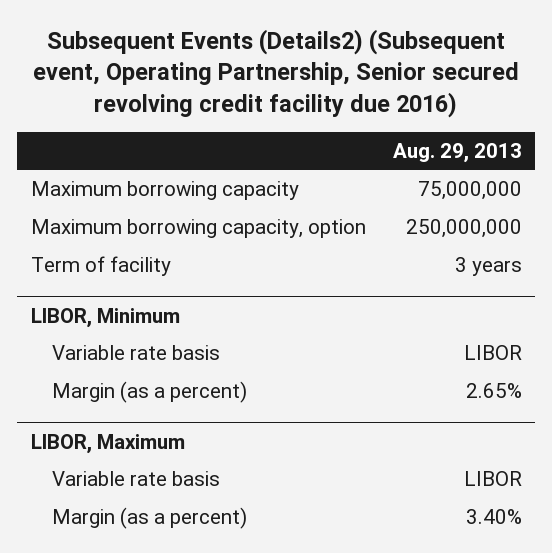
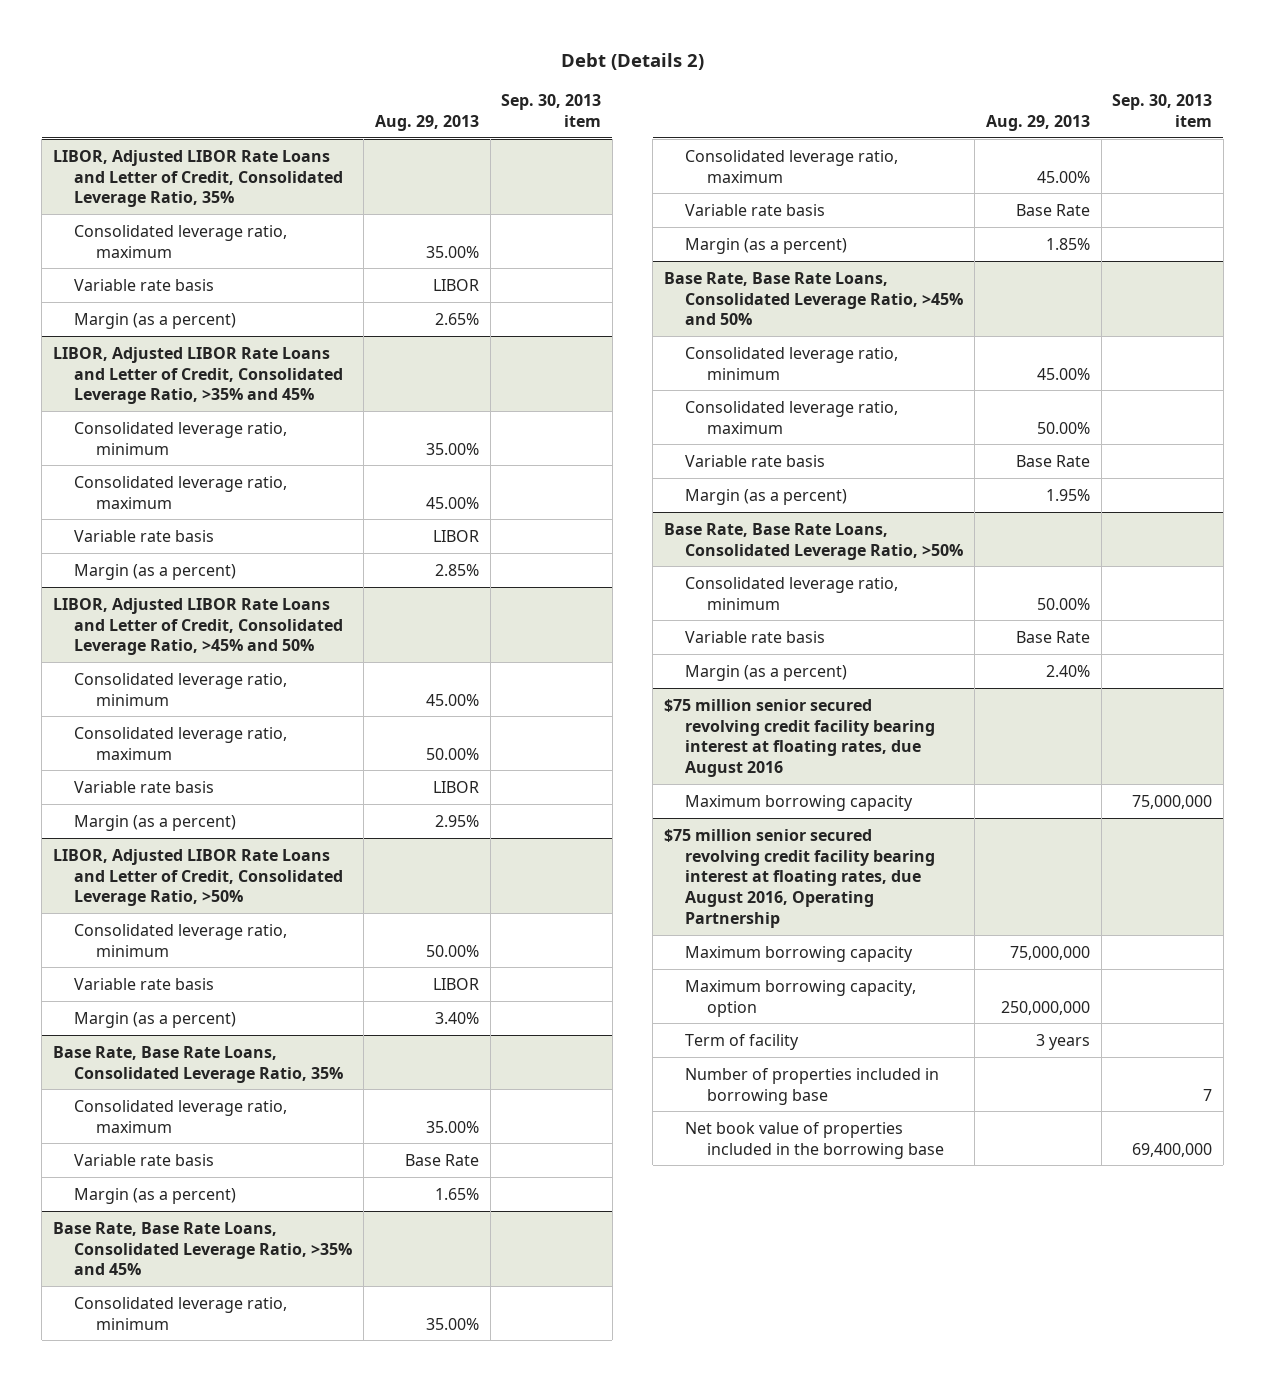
[33,28,520,118] Subsequent Events (Details2) (Subsequent event, Operating Partnership, Senior secured revolving credit facility due 2016) -> [560,53,704,71] Debt (Details 2)
none -> [501,93,602,127] Sep. 30, 2013 item
[30,180,299,200] Maximum borrowing capacity -> none
[30,218,366,238] Maximum borrowing capacity, option -> none
[30,255,171,276] Term of facility -> none
[30,307,180,328] LIBOR, Minimum -> none
none -> [53,149,344,208] LIBOR, Adjusted LIBOR Rate Loans and Letter of Credit, Consolidated Leverage Ratio, 35%
none -> [74,224,288,258] Consolidated leverage ratio, maximum
[30,433,185,454] LIBOR, Maximum -> none
none -> [53,346,344,405] LIBOR, Adjusted LIBOR Rate Loans and Letter of Credit, Consolidated Leverage Ratio, >35% and 45%
none -> [74,421,288,455] Consolidated leverage ratio, minimum
none -> [74,475,288,509] Consolidated leverage ratio, maximum
none -> [74,563,237,580] Margin (as a percent)
none -> [53,597,344,656] LIBOR, Adjusted LIBOR Rate Loans and Letter of Credit, Consolidated Leverage Ratio, >45% and 50%
none -> [74,672,288,706] Consolidated leverage ratio, minimum
none -> [74,726,288,760] Consolidated leverage ratio, maximum
none -> [74,780,215,793] Variable rate basis
none -> [74,814,237,831] Margin (as a percent)
none -> [53,848,344,907] LIBOR, Adjusted LIBOR Rate Loans and Letter of Credit, Consolidated Leverage Ratio, >50%
none -> [74,923,288,957] Consolidated leverage ratio, minimum
none -> [74,977,215,990] Variable rate basis
none -> [53,1045,344,1083] Base Rate, Base Rate Loans, Consolidated Leverage Ratio, 35%
none -> [74,1099,288,1133] Consolidated leverage ratio, maximum
none -> [74,1153,215,1166] Variable rate basis
none -> [74,1187,237,1204] Margin (as a percent)
none -> [53,1221,353,1276] Base Rate, Base Rate Loans, Consolidated Leverage Ratio, >35% and 45%
none -> [74,1296,288,1330] Consolidated leverage ratio, minimum
none -> [685,149,899,183] Consolidated leverage ratio, maximum
none -> [685,203,826,216] Variable rate basis
none -> [685,237,848,254] Margin (as a percent)
none -> [664,271,964,326] Base Rate, Base Rate Loans, Consolidated Leverage Ratio, >45% and 50%
none -> [685,346,899,380] Consolidated leverage ratio, minimum
none -> [685,400,899,434] Consolidated leverage ratio, maximum
none -> [685,454,826,467] Variable rate basis
none -> [685,488,848,505] Margin (as a percent)
none -> [664,522,964,560] Base Rate, Base Rate Loans, Consolidated Leverage Ratio, >50%
none -> [685,576,899,610] Consolidated leverage ratio, minimum
none -> [685,630,826,643] Variable rate basis
none -> [685,664,848,681] Margin (as a percent)
none -> [664,698,936,778] $75 million senior secured revolving credit facility bearing interest at floating rates, due August 2016
none -> [685,794,914,811] Maximum borrowing capacity
none -> [664,828,936,929] $75 million senior secured revolving credit facility bearing interest at floating rates, due August 2016, Operating Partnership
none -> [685,945,914,962] Maximum borrowing capacity
none -> [685,979,917,1017] Maximum borrowing capacity, option
none -> [685,1033,800,1050] Term of facility
none -> [685,1067,940,1105] Number of properties included in borrowing base
none -> [685,1121,944,1159] Net book value of properties included in the borrowing base

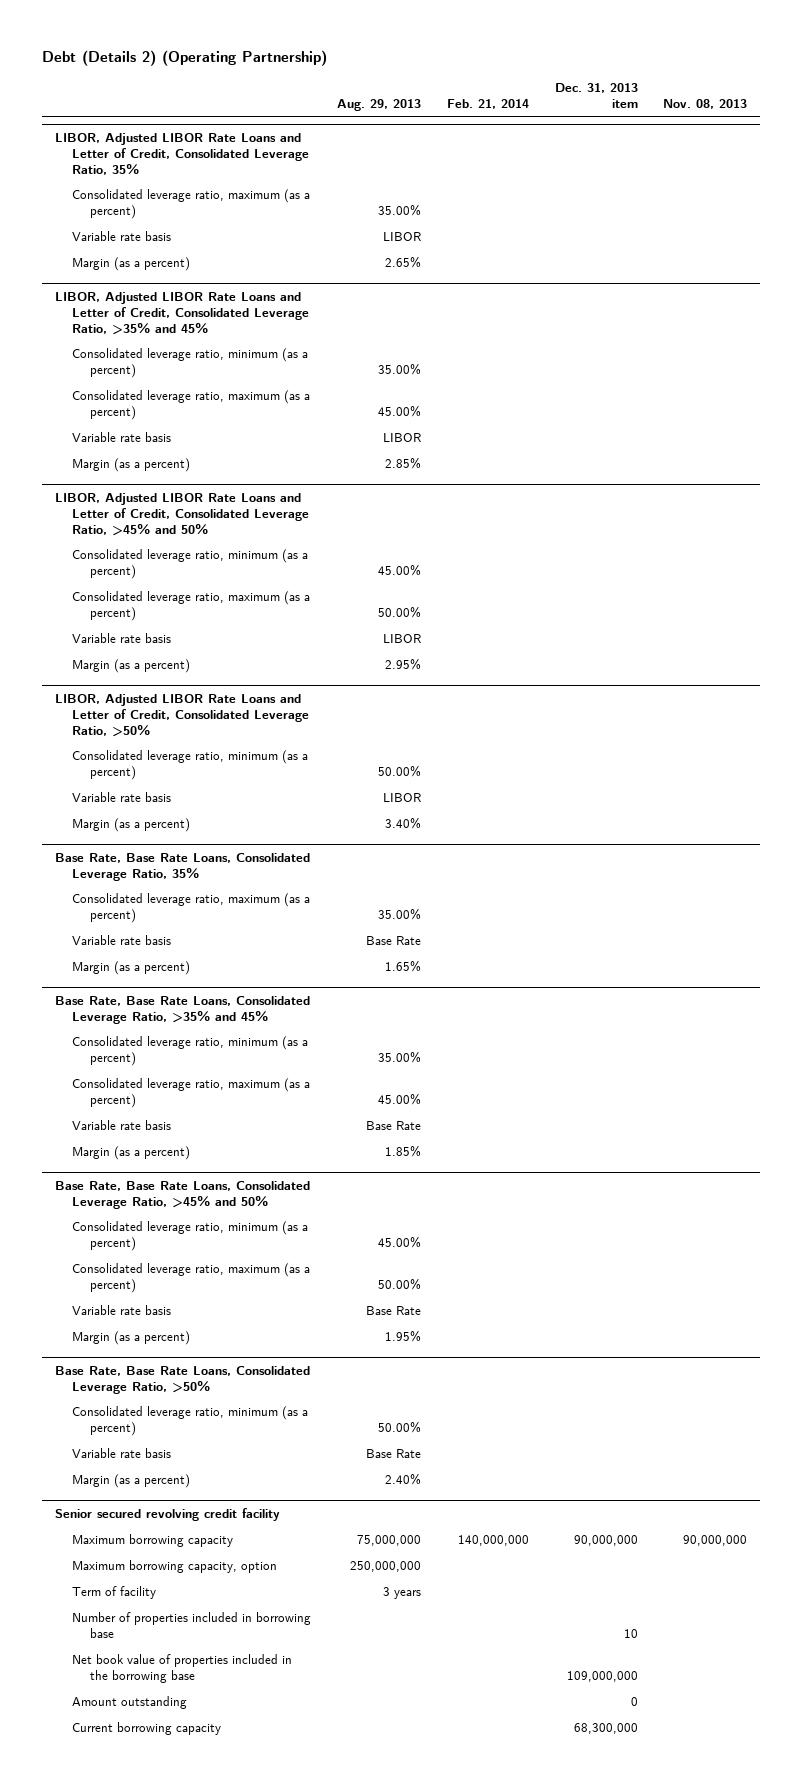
[560,53,704,71] Debt (Details 2) -> [41,49,327,66] Debt (Details 2) (Operating Partnership)
[501,93,602,127] Sep. 30, 2013 item -> none
none -> [446,98,529,109] Feb. 21, 2014
none -> [554,82,638,108] Dec. 31, 2013 item
none -> [663,98,748,109] Nov. 08, 2013
[74,224,288,258] Consolidated leverage ratio, maximum -> [72,189,311,220] Consolidated leverage ratio, maximum (as a percent)
[74,421,288,455] Consolidated leverage ratio, minimum -> [72,348,309,379] Consolidated leverage ratio, minimum (as a percent)
[74,475,288,509] Consolidated leverage ratio, maximum -> [72,390,311,421] Consolidated leverage ratio, maximum (as a percent)
[74,672,288,706] Consolidated leverage ratio, minimum -> [72,549,309,580] Consolidated leverage ratio, minimum (as a percent)
[74,726,288,760] Consolidated leverage ratio, maximum -> [72,591,311,622] Consolidated leverage ratio, maximum (as a percent)
[74,923,288,957] Consolidated leverage ratio, minimum -> [72,750,309,781] Consolidated leverage ratio, minimum (as a percent)
[74,1099,288,1133] Consolidated leverage ratio, maximum -> [72,893,311,924] Consolidated leverage ratio, maximum (as a percent)
[74,1296,288,1330] Consolidated leverage ratio, minimum -> [72,1036,309,1067] Consolidated leverage ratio, minimum (as a percent)
[685,149,899,183] Consolidated leverage ratio, maximum -> [72,1078,311,1109] Consolidated leverage ratio, maximum (as a percent)
[685,346,899,380] Consolidated leverage ratio, minimum -> [72,1221,309,1252] Consolidated leverage ratio, minimum (as a percent)
[685,400,899,434] Consolidated leverage ratio, maximum -> [72,1263,311,1294] Consolidated leverage ratio, maximum (as a percent)
[685,576,899,610] Consolidated leverage ratio, minimum -> [72,1406,309,1437] Consolidated leverage ratio, minimum (as a percent)
[664,698,936,778] $75 million senior secured revolving credit facility bearing interest at floating rates, due August 2016 -> none
[685,794,914,811] Maximum borrowing capacity -> none
[664,828,936,929] $75 million senior secured revolving credit facility bearing interest at floating rates, due August 2016, Operating Partnership -> none
none -> [54,1508,280,1522] Senior secured revolving credit facility
none -> [72,1696,188,1710] Amount outstanding
none -> [72,1722,222,1736] Current borrowing capacity

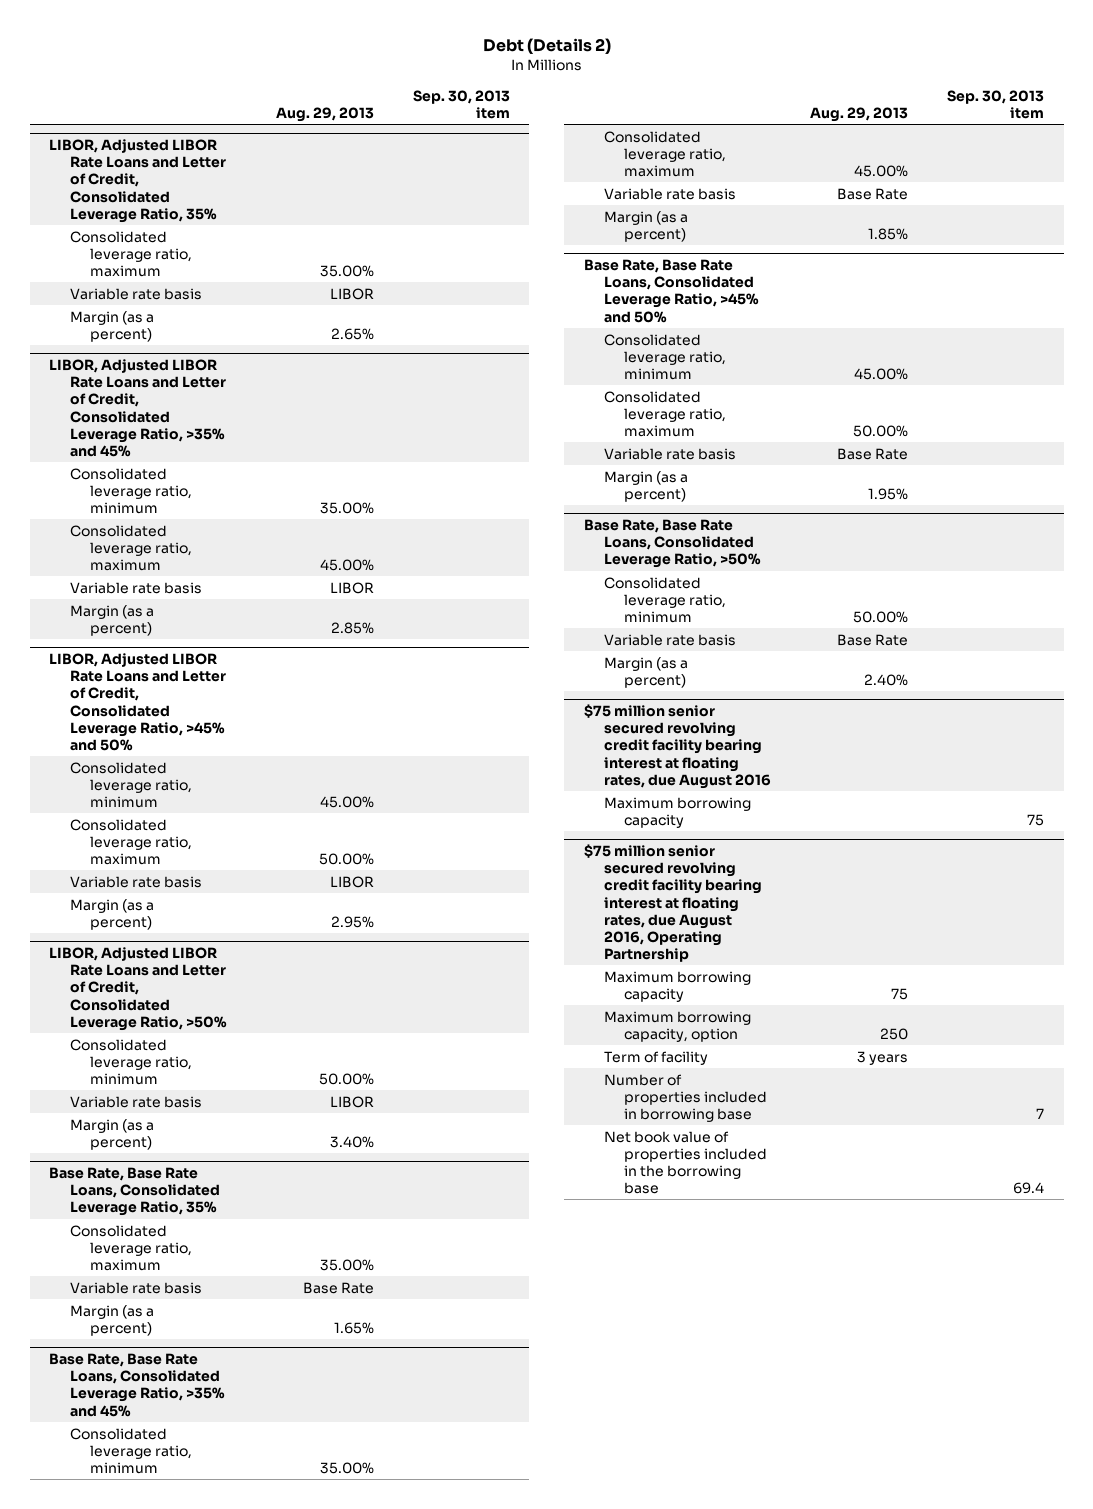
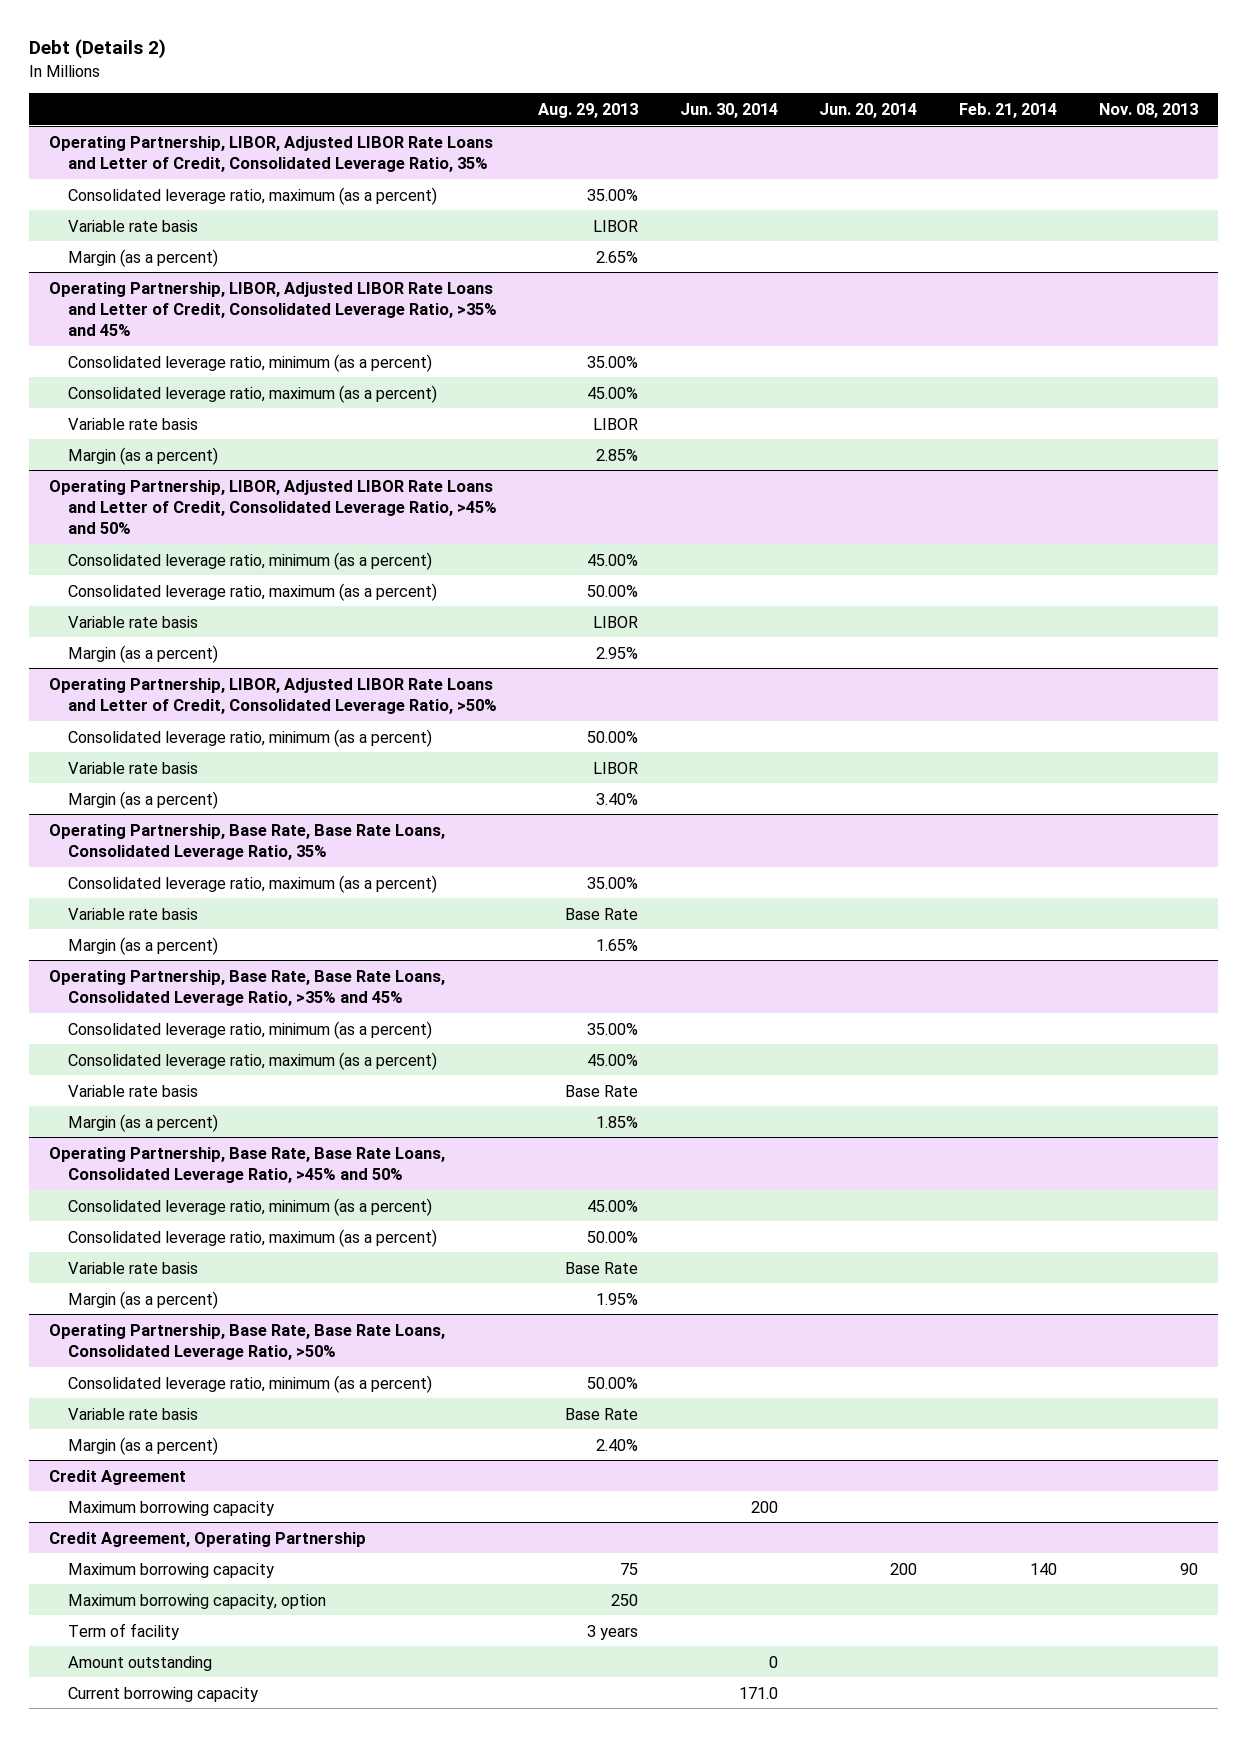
[412,89,510,119] Sep. 30, 2013 item -> none
none -> [679,102,778,118] Jun. 30, 2014
none -> [819,102,918,118] Jun. 20, 2014
none -> [958,102,1057,118] Feb. 21, 2014
none -> [1098,102,1198,118] Nov. 08, 2013
[49,139,226,223] LIBOR, Adjusted LIBOR Rate Loans and Letter of Credit, Consolidated Leverage Ratio, 35% -> [49,135,494,172] Operating Partnership, LIBOR, Adjusted LIBOR Rate Loans and Letter of Credit, Consolidated Leverage Ratio, 35%
[69,230,192,277] Consolidated leverage ratio, maximum -> [67,186,437,205] Consolidated leverage ratio, maximum (as a percent)
[49,359,226,457] LIBOR, Adjusted LIBOR Rate Loans and Letter of Credit, Consolidated Leverage Ratio, >35% and 45% -> [49,281,497,336] Operating Partnership, LIBOR, Adjusted LIBOR Rate Loans and Letter of Credit, Consolidated Leverage Ratio, >35% and 45%
[69,467,192,514] Consolidated leverage ratio, minimum -> [67,353,432,372] Consolidated leverage ratio, minimum (as a percent)
[69,524,192,571] Consolidated leverage ratio, maximum -> [67,384,437,403] Consolidated leverage ratio, maximum (as a percent)
[49,653,226,751] LIBOR, Adjusted LIBOR Rate Loans and Letter of Credit, Consolidated Leverage Ratio, >45% and 50% -> [49,479,497,534] Operating Partnership, LIBOR, Adjusted LIBOR Rate Loans and Letter of Credit, Consolidated Leverage Ratio, >45% and 50%
[69,761,192,808] Consolidated leverage ratio, minimum -> [67,551,432,570] Consolidated leverage ratio, minimum (as a percent)
[69,818,192,865] Consolidated leverage ratio, maximum -> [67,582,437,601] Consolidated leverage ratio, maximum (as a percent)
[49,947,227,1031] LIBOR, Adjusted LIBOR Rate Loans and Letter of Credit, Consolidated Leverage Ratio, >50% -> [49,677,497,714] Operating Partnership, LIBOR, Adjusted LIBOR Rate Loans and Letter of Credit, Consolidated Leverage Ratio, >50%
[69,1038,192,1085] Consolidated leverage ratio, minimum -> [67,728,432,747] Consolidated leverage ratio, minimum (as a percent)
[49,1167,220,1217] Base Rate, Base Rate Loans, Consolidated Leverage Ratio, 35% -> [49,823,446,860] Operating Partnership, Base Rate, Base Rate Loans, Consolidated Leverage Ratio, 35%
[69,1224,192,1271] Consolidated leverage ratio, maximum -> [67,874,437,893] Consolidated leverage ratio, maximum (as a percent)
[49,1353,225,1417] Base Rate, Base Rate Loans, Consolidated Leverage Ratio, >35% and 45% -> [49,969,446,1006] Operating Partnership, Base Rate, Base Rate Loans, Consolidated Leverage Ratio, >35% and 45%
[69,1427,192,1474] Consolidated leverage ratio, minimum -> [67,1020,432,1039] Consolidated leverage ratio, minimum (as a percent)
[604,130,727,177] Consolidated leverage ratio, maximum -> [67,1051,437,1070] Consolidated leverage ratio, maximum (as a percent)
[583,259,760,323] Base Rate, Base Rate Loans, Consolidated Leverage Ratio, >45% and 50% -> [49,1146,446,1183] Operating Partnership, Base Rate, Base Rate Loans, Consolidated Leverage Ratio, >45% and 50%
[604,333,727,380] Consolidated leverage ratio, minimum -> [67,1197,432,1216] Consolidated leverage ratio, minimum (as a percent)
[604,390,727,437] Consolidated leverage ratio, maximum -> [67,1228,437,1247] Consolidated leverage ratio, maximum (as a percent)
[583,519,762,569] Base Rate, Base Rate Loans, Consolidated Leverage Ratio, >50% -> [49,1323,446,1360] Operating Partnership, Base Rate, Base Rate Loans, Consolidated Leverage Ratio, >50%
[604,576,727,623] Consolidated leverage ratio, minimum -> [67,1374,432,1393] Consolidated leverage ratio, minimum (as a percent)
[583,704,772,789] $75 million senior secured revolving credit facility bearing interest at floating rates, due August 2016 -> none
none -> [49,1469,187,1485] Credit Agreement
[583,844,763,963] $75 million senior secured revolving credit facility bearing interest at floating rates, due August 2016, Operating Partnership -> none
none -> [49,1531,367,1547] Credit Agreement, Operating Partnership
[604,1073,768,1122] Number of properties included in borrowing base -> none
[604,1130,768,1194] Net book value of properties included in the borrowing base -> none
none -> [67,1655,212,1671] Amount outstanding
none -> [67,1686,258,1702] Current borrowing capacity

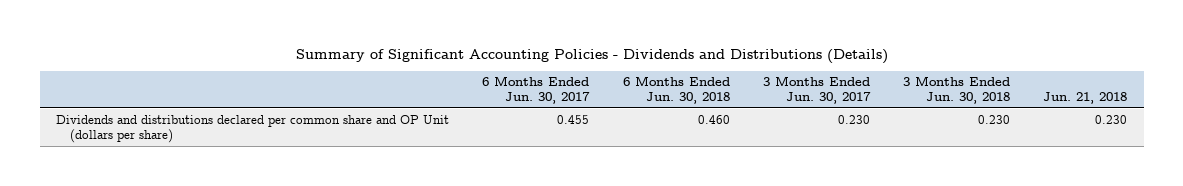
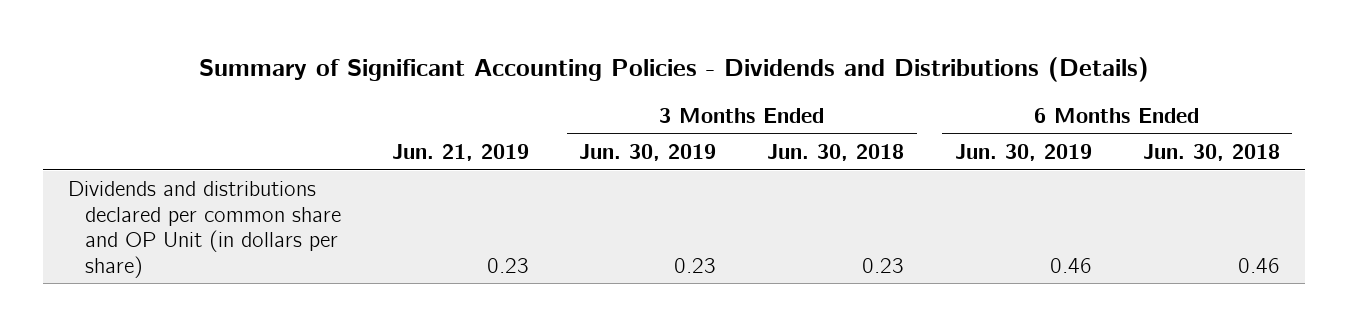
[482,76,591,104] 6 Months Ended Jun. 30, 2017 -> none
[762,76,871,104] 3 Months Ended Jun. 30, 2017 -> none
[1043,91,1128,104] Jun. 21, 2018 -> none
none -> [391,144,529,162] Jun. 21, 2019
none -> [579,144,717,162] Jun. 30, 2019
none -> [955,144,1093,162] Jun. 30, 2019
[56,115,450,143] Dividends and distributions declared per common share and OP Unit (dollars per share) -> [68,181,341,278] Dividends and distributions declared per common share and OP Unit (in dollars per share)
[697,115,730,125] 0.460 -> [1237,257,1280,273] 0.46
[977,115,1010,125] 0.230 -> [862,257,905,273] 0.23

